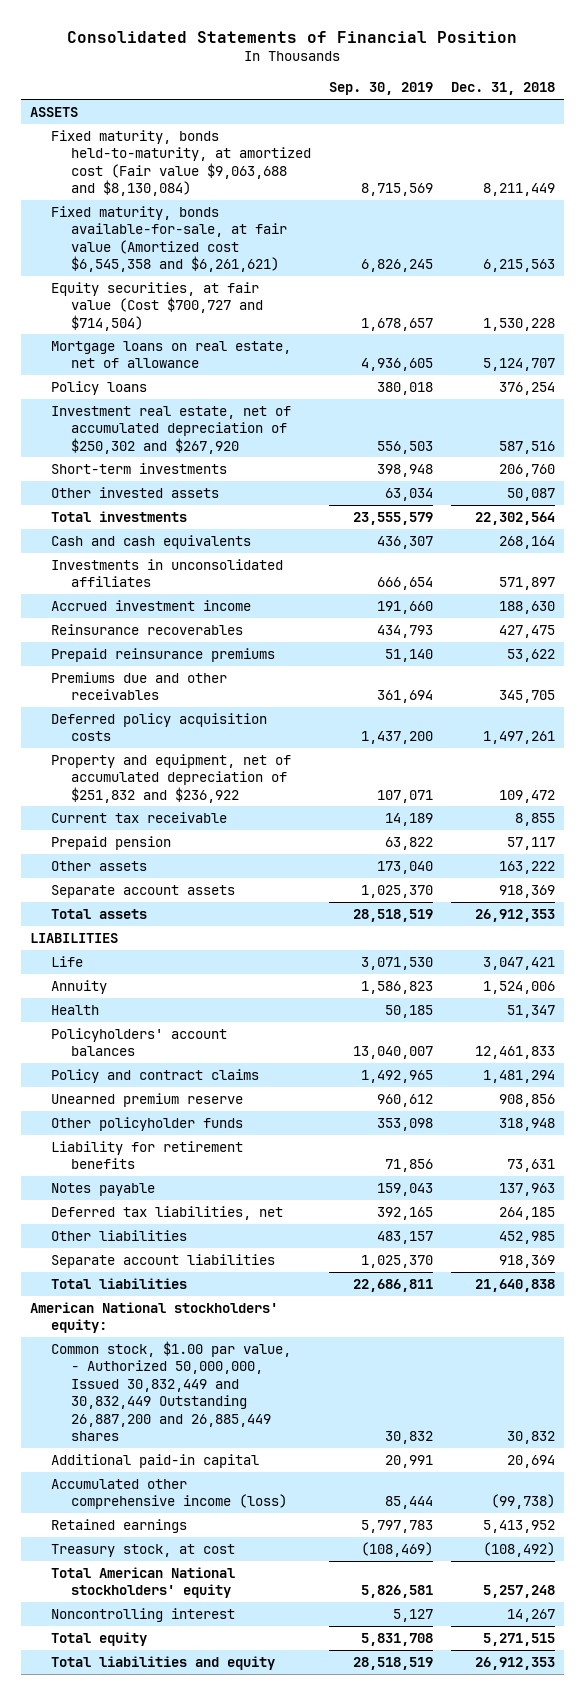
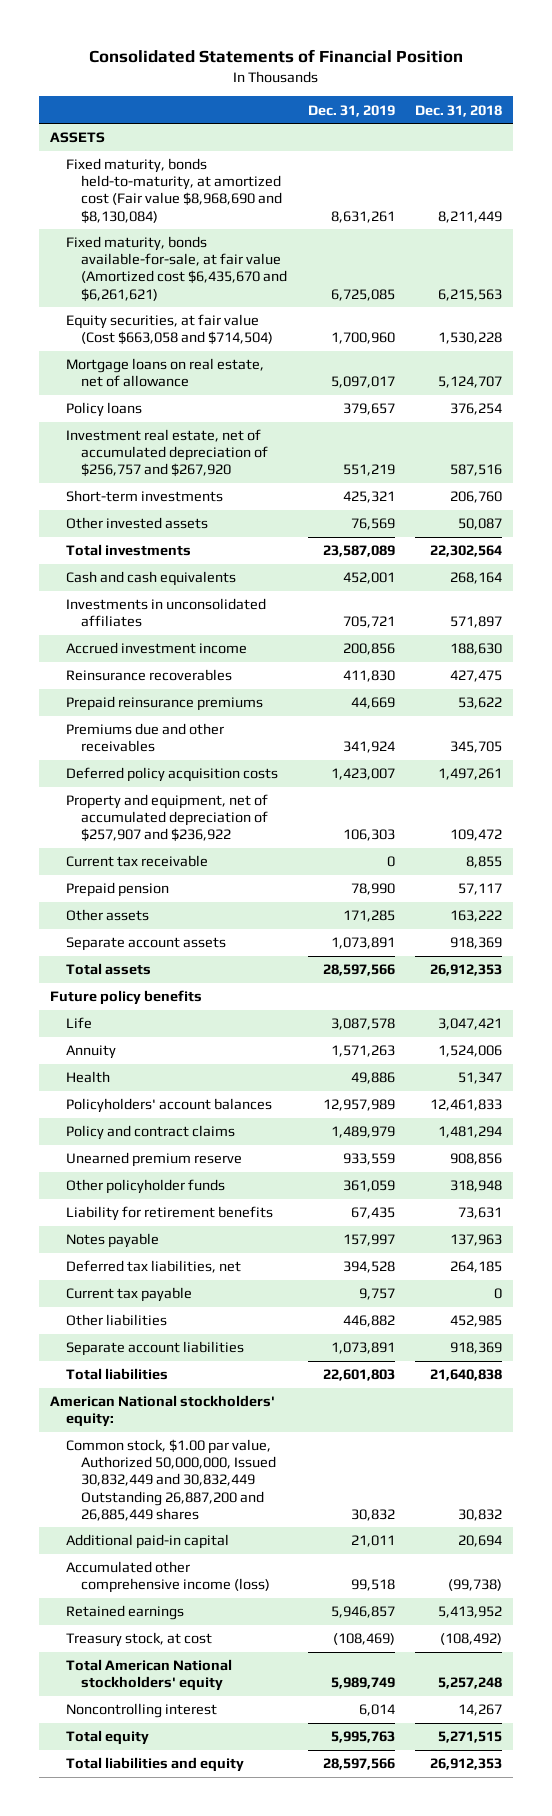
[329,82,434,96] Sep. 30, 2019 -> none
none -> [307,104,395,117] Dec. 31, 2019
[50,129,312,197] Fixed maturity, bonds held-to-maturity, at amortized cost (Fair value $9,063,688 and $8,130,084) -> [65,158,283,224] Fixed maturity, bonds held-to-maturity, at amortized cost (Fair value $8,968,690 and $8,130,084)
[50,205,288,273] Fixed maturity, bonds available-for-sale, at fair value (Amortized cost $6,545,358 and $6,261,621) -> [65,236,288,302] Fixed maturity, bonds available-for-sale, at fair value (Amortized cost $6,435,670 and $6,261,621)
[50,281,264,331] Equity securities, at fair value (Cost $700,727 and $714,504) -> [65,314,274,346] Equity securities, at fair value (Cost $663,058 and $714,504)
[50,405,291,454] Investment real estate, net of accumulated depreciation of $250,302 and $267,920 -> [65,429,269,478] Investment real estate, net of accumulated depreciation of $256,757 and $267,920
[50,753,291,803] Property and equipment, net of accumulated depreciation of $251,832 and $236,922 -> [65,794,269,843] Property and equipment, net of accumulated depreciation of $257,907 and $236,922
[29,932,118,943] LIABILITIES -> none
none -> [49,990,202,1006] Future policy benefits
none -> [65,1287,192,1303] Current tax payable
[50,1340,291,1442] Common stock, $1.00 par value, - Authorized 50,000,000, Issued 30,832,449 and 30,832,449 Outstanding 26,887,200 and 26,885,449 shares -> [65,1439,277,1521] Common stock, $1.00 par value, Authorized 50,000,000, Issued 30,832,449 and 30,832,449 Outstanding 26,887,200 and 26,885,449 shares

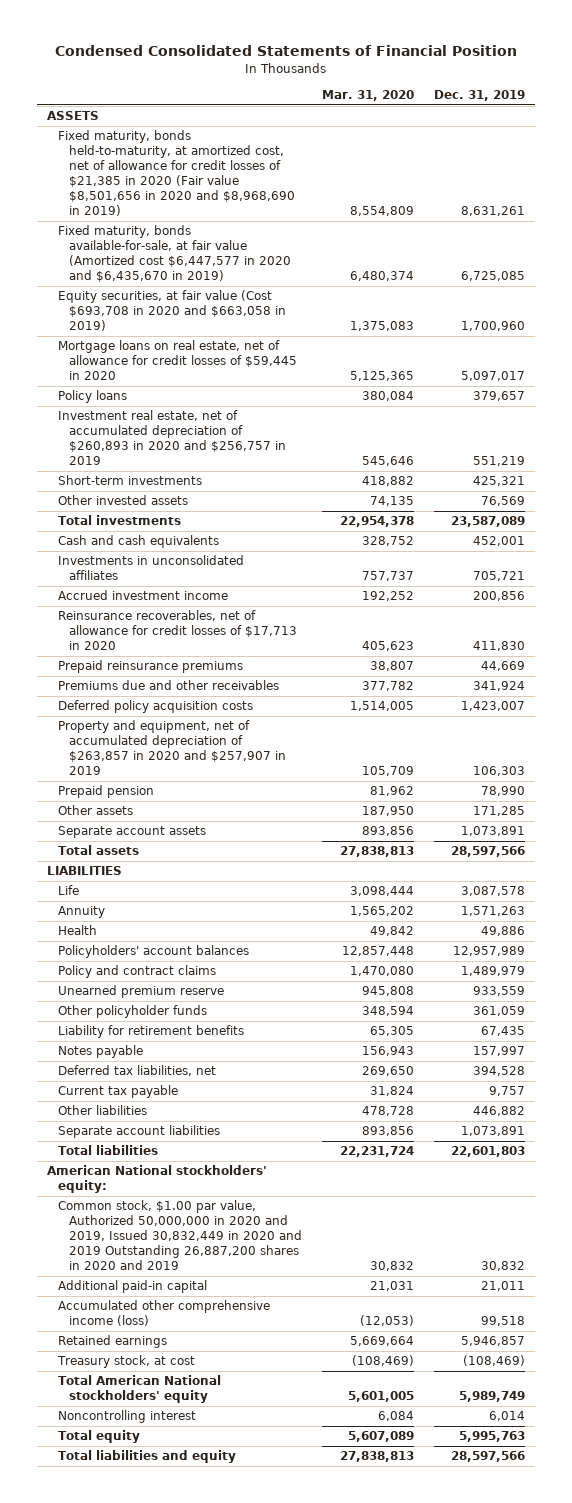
[89,49,464,64] Consolidated Statements of Financial Position -> [55,45,518,57] Condensed Consolidated Statements of Financial Position
[415,104,503,117] Dec. 31, 2018 -> none
none -> [321,90,414,102] Mar. 31, 2020
[65,158,283,224] Fixed maturity, bonds held-to-maturity, at amortized cost (Fair value $8,968,690 and $8,130,084) -> [58,130,295,217] Fixed maturity, bonds held-to-maturity, at amortized cost, net of allowance for credit losses of $21,385 in 2020 (Fair value $8,501,656 in 2020 and $8,968,690 in 2019)
[65,236,288,302] Fixed maturity, bonds available-for-sale, at fair value (Amortized cost $6,435,670 and $6,261,621) -> [58,225,291,283] Fixed maturity, bonds available-for-sale, at fair value (Amortized cost $6,447,577 in 2020 and $6,435,670 in 2019)
[65,314,274,346] Equity securities, at fair value (Cost $663,058 and $714,504) -> [58,290,286,332] Equity securities, at fair value (Cost $693,708 in 2020 and $663,058 in 2019)
[65,358,264,388] Mortgage loans on real estate, net of allowance -> [58,340,297,381] Mortgage loans on real estate, net of allowance for credit losses of $59,445 in 2020
[65,429,269,478] Investment real estate, net of accumulated depreciation of $256,757 and $267,920 -> [58,410,286,466] Investment real estate, net of accumulated depreciation of $260,893 in 2020 and $256,757 in 2019
[65,669,232,682] Reinsurance recoverables -> [58,610,297,651] Reinsurance recoverables, net of allowance for credit losses of $17,713 in 2020
[65,855,208,868] Current tax receivable -> none
[65,794,269,843] Property and equipment, net of accumulated depreciation of $257,907 and $236,922 -> [58,720,286,776] Property and equipment, net of accumulated depreciation of $263,857 in 2020 and $257,907 in 2019
[49,990,202,1006] Future policy benefits -> none
none -> [47,866,123,876] LIABILITIES
[65,1439,277,1521] Common stock, $1.00 par value, Authorized 50,000,000, Issued 30,832,449 and 30,832,449 Outstanding 26,887,200 and 26,885,449 shares -> [58,1200,302,1271] Common stock, $1.00 par value, Authorized 50,000,000 in 2020 and 2019, Issued 30,832,449 in 2020 and 2019 Outstanding 26,887,200 shares in 2020 and 2019

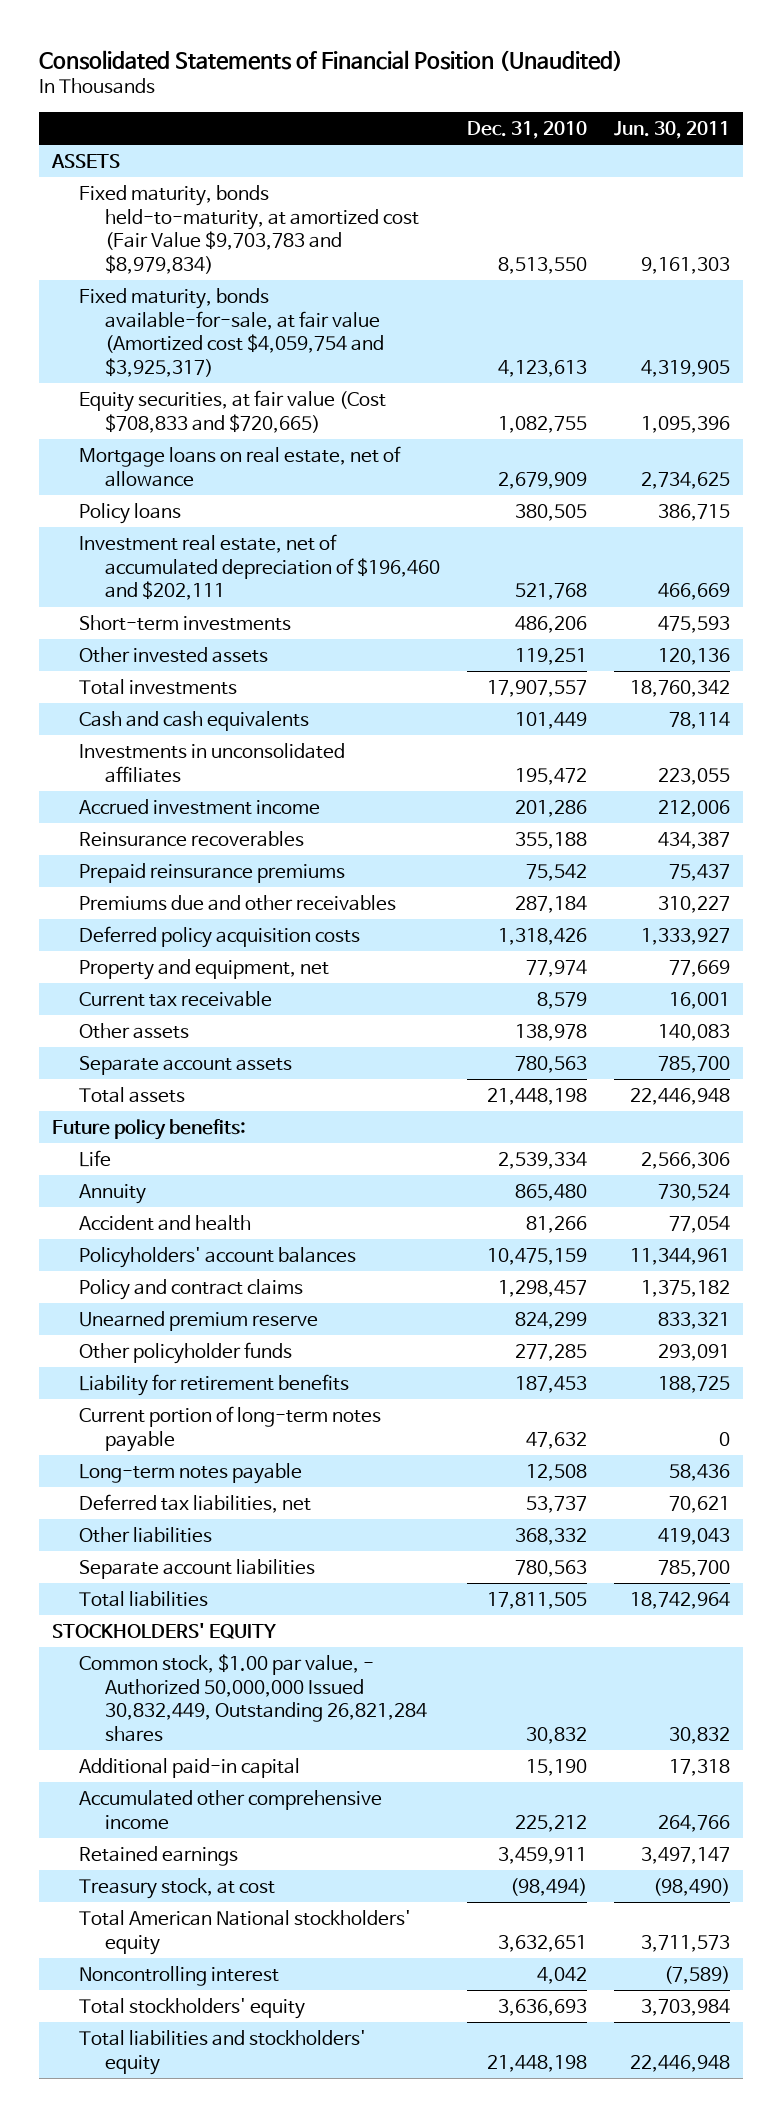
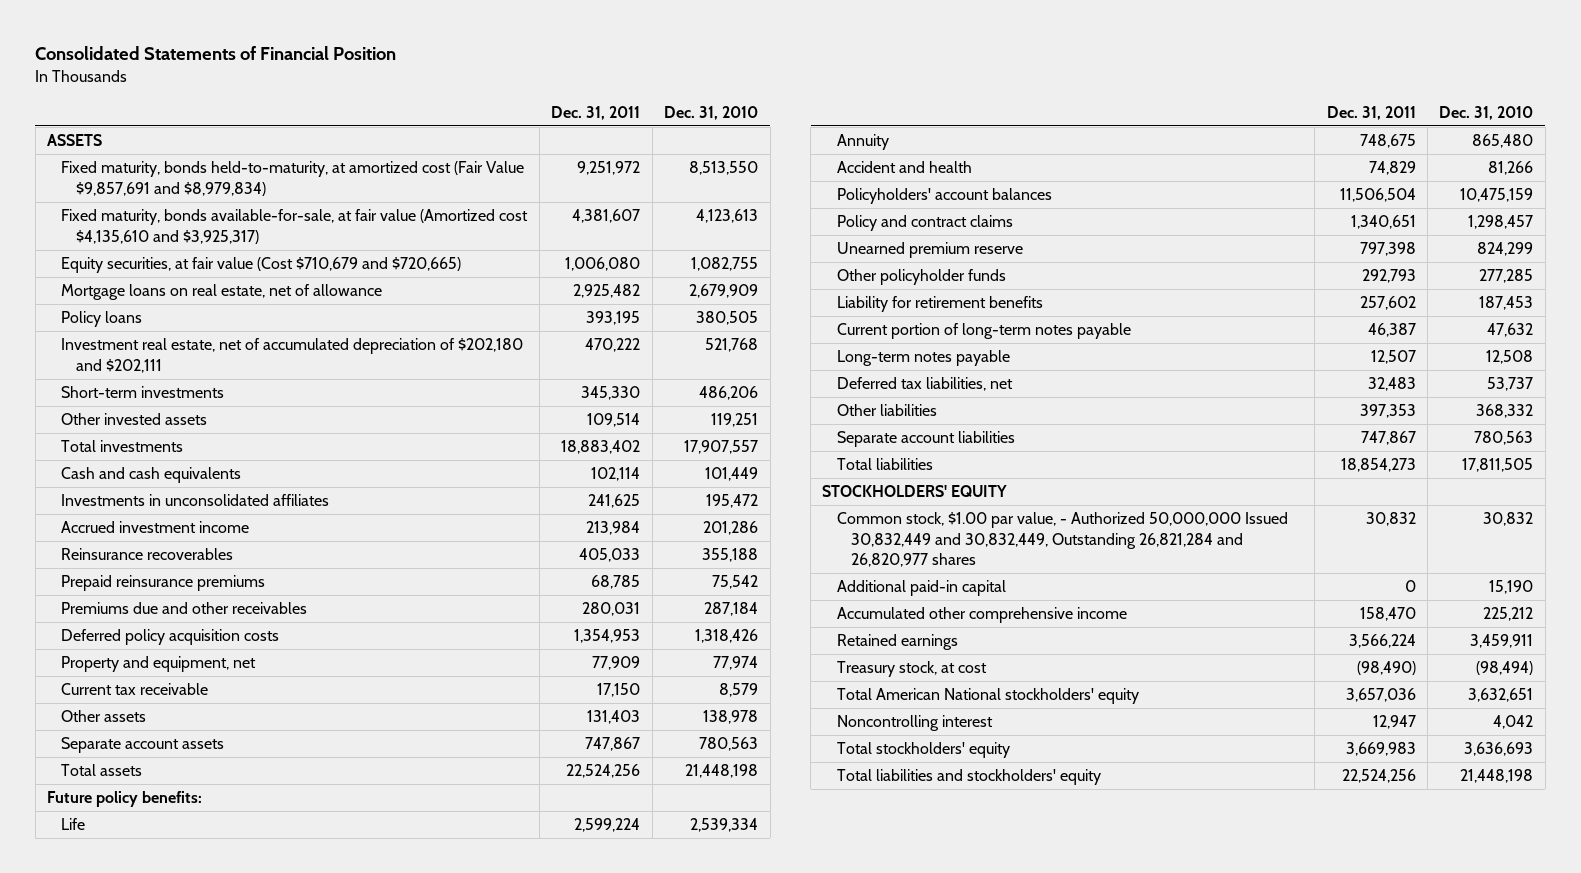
[38,49,623,71] Consolidated Statements of Financial Position (Unaudited) -> [35,46,397,61] Consolidated Statements of Financial Position
[613,120,730,139] Jun. 30, 2011 -> none
none -> [551,105,641,120] Dec. 31, 2011
[78,184,419,274] Fixed maturity, bonds held-to-maturity, at amortized cost (Fair Value $9,703,783 and $8,979,834) -> [61,161,525,196] Fixed maturity, bonds held-to-maturity, at amortized cost (Fair Value $9,857,691 and $8,979,834)
[78,287,384,377] Fixed maturity, bonds available-for-sale, at fair value (Amortized cost $4,059,754 and $3,925,317) -> [61,209,529,244] Fixed maturity, bonds available-for-sale, at fair value (Amortized cost $4,135,610 and $3,925,317)
[78,389,386,433] Equity securities, at fair value (Cost $708,833 and $720,665) -> [61,257,462,274] Equity securities, at fair value (Cost $710,679 and $720,665)
[78,533,440,601] Investment real estate, net of accumulated depreciation of $196,460 and $202,111 -> [61,338,524,373] Investment real estate, net of accumulated depreciation of $202,180 and $202,111
[78,1653,427,1742] Common stock, $1.00 par value, - Authorized 50,000,000 Issued 30,832,449, Outstanding 26,821,284 shares -> [836,512,1288,567] Common stock, $1.00 par value, - Authorized 50,000,000 Issued 30,832,449 and 30,832,449, Outstanding 26,821,284 and 26,820,977 shares

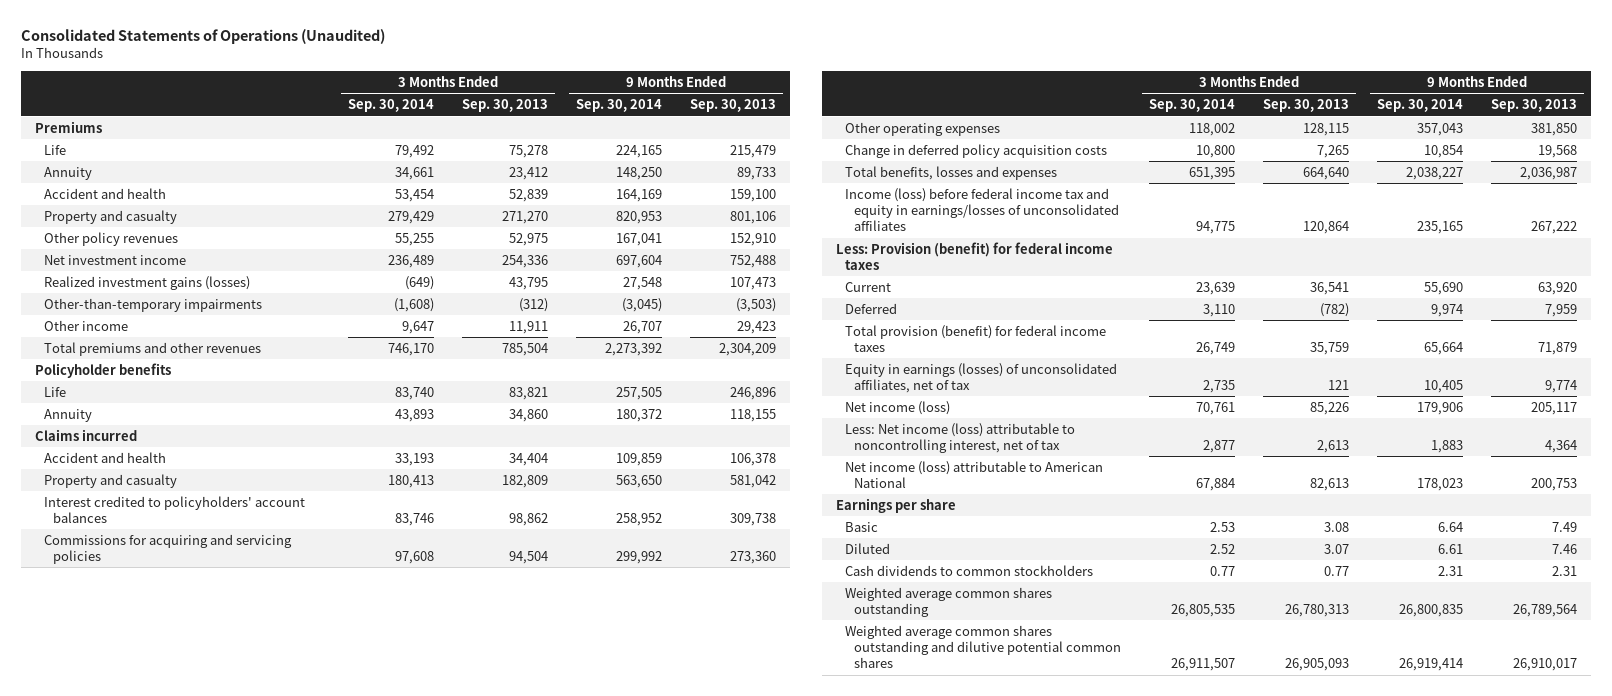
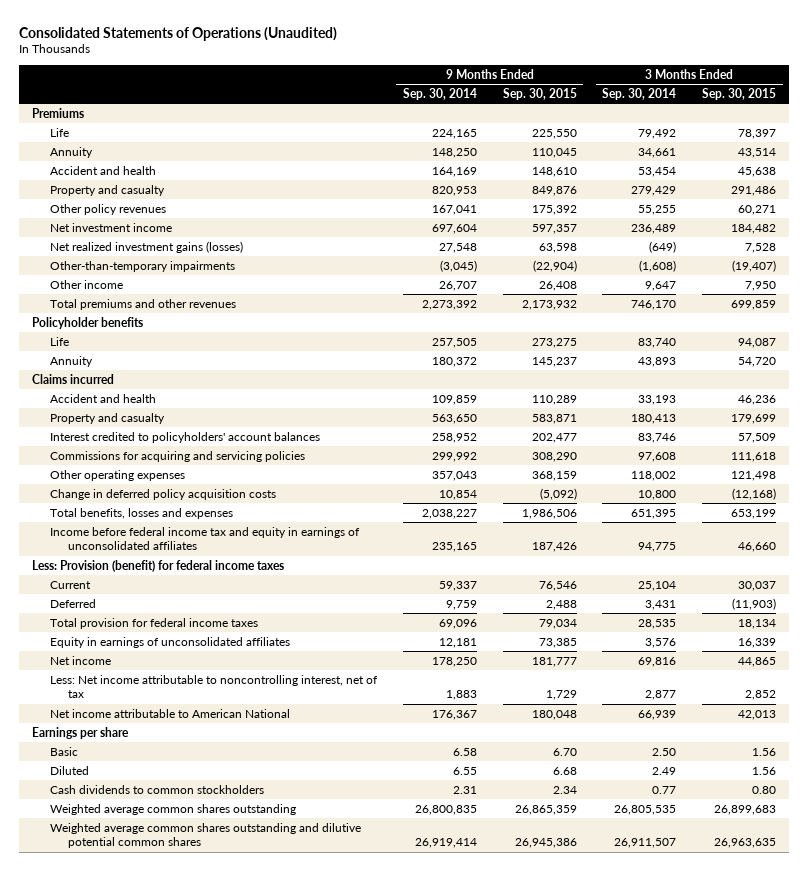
[462,99,549,113] Sep. 30, 2013 -> none
[690,99,777,113] Sep. 30, 2013 -> none
none -> [502,87,577,100] Sep. 30, 2015
none -> [702,87,777,100] Sep. 30, 2015
[44,275,251,290] Realized investment gains (losses) -> [50,240,244,253] Net realized investment gains (losses)
[845,187,1120,232] Income (loss) before federal income tax and equity in earnings/losses of unconsolidated affiliates -> [50,526,361,551] Income before federal income tax and equity in earnings of unconsolidated affiliates
[1196,281,1236,295] 23,639 -> [638,580,677,591] 25,104
[1424,281,1464,295] 55,690 -> [438,580,477,591] 59,337
[1203,303,1236,317] 3,110 -> [645,599,677,610] 3,431
[1431,303,1464,317] 9,974 -> [445,599,477,610] 9,759
[845,324,1107,352] Total provision (benefit) for federal income taxes -> [50,617,259,629] Total provision for federal income taxes
[1196,341,1236,355] 26,749 -> [638,618,677,629] 28,535
[1424,341,1464,355] 65,664 -> [438,618,477,629] 69,096
[845,362,1118,393] Equity in earnings (losses) of unconsolidated affiliates, net of tax -> [50,636,291,648] Equity in earnings of unconsolidated affiliates
[1203,379,1236,393] 2,735 -> [645,637,677,648] 3,576
[1424,379,1464,393] 10,405 -> [438,637,477,648] 12,181
[845,400,951,415] Net income (loss) -> [50,655,112,665] Net income
[1196,401,1236,415] 70,761 -> [638,656,677,667] 69,816
[1417,401,1464,415] 179,906 -> [431,656,477,667] 178,250
[845,422,1076,453] Less: Net income (loss) attributable to noncontrolling interest, net of tax -> [50,674,379,699] Less: Net income attributable to noncontrolling interest, net of tax
[845,460,1104,488] Net income (loss) attributable to American National -> [50,708,291,718] Net income attributable to American National
[1196,477,1236,491] 67,884 -> [638,709,677,720] 66,939
[1417,477,1464,491] 178,023 -> [431,709,477,720] 176,367
[1210,521,1236,532] 2.53 -> [652,747,677,756] 2.50
[1438,521,1464,532] 6.64 -> [452,747,477,756] 6.58
[1210,543,1236,554] 2.52 -> [652,766,677,775] 2.49
[1438,543,1464,554] 6.61 -> [452,766,477,775] 6.55

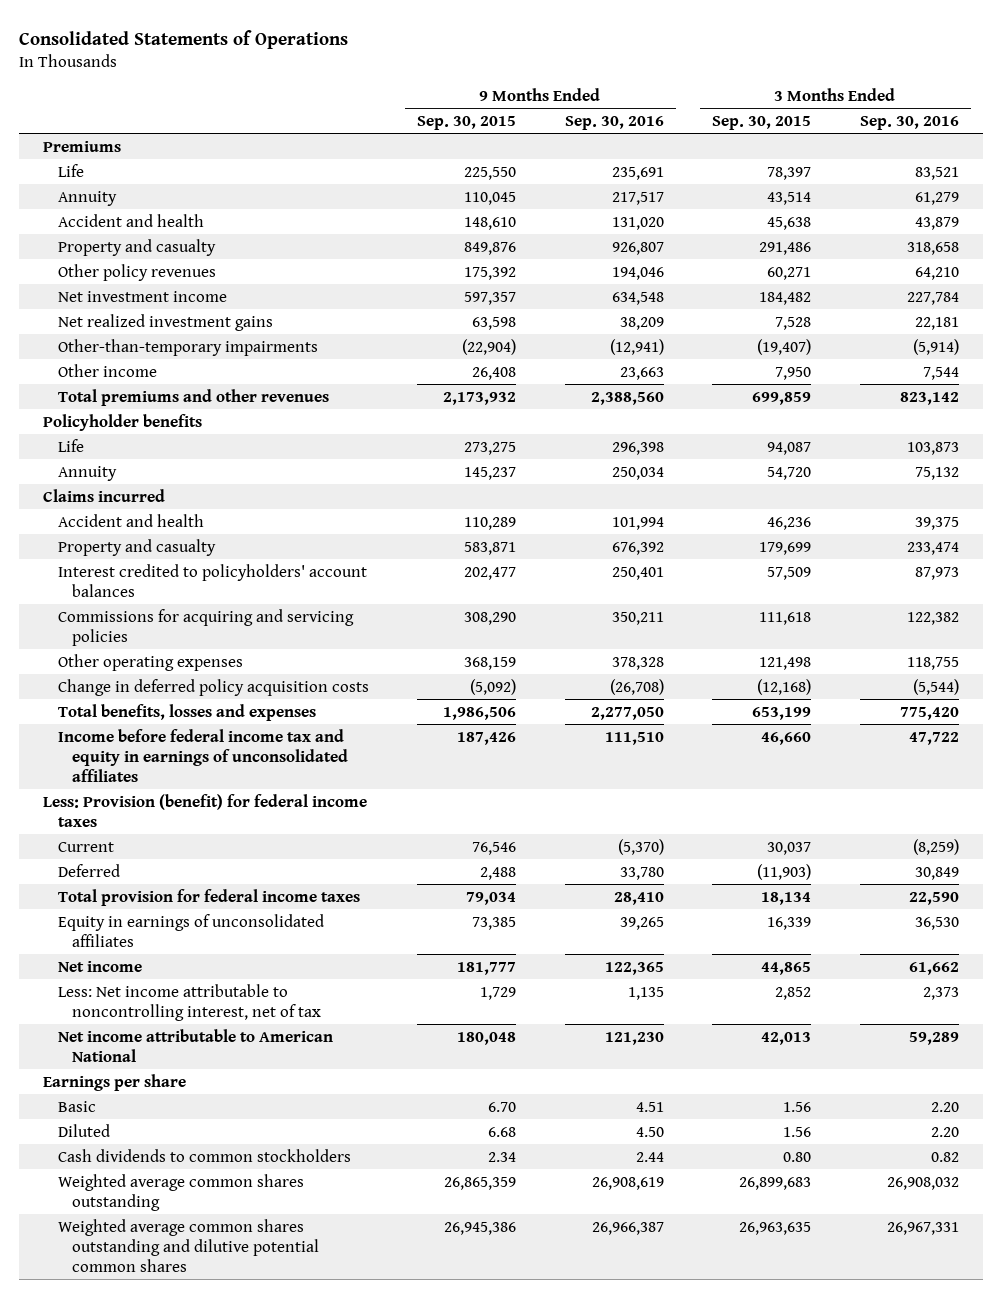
[19,26,338,41] Consolidated Statements of Operations (Unaudited) -> [18,29,348,49] Consolidated Statements of Operations
[402,87,477,100] Sep. 30, 2014 -> none
[602,87,677,100] Sep. 30, 2014 -> none
none -> [564,116,664,131] Sep. 30, 2016
none -> [859,116,959,131] Sep. 30, 2016
[50,240,244,253] Net realized investment gains (losses) -> [57,313,273,331] Net realized investment gains

